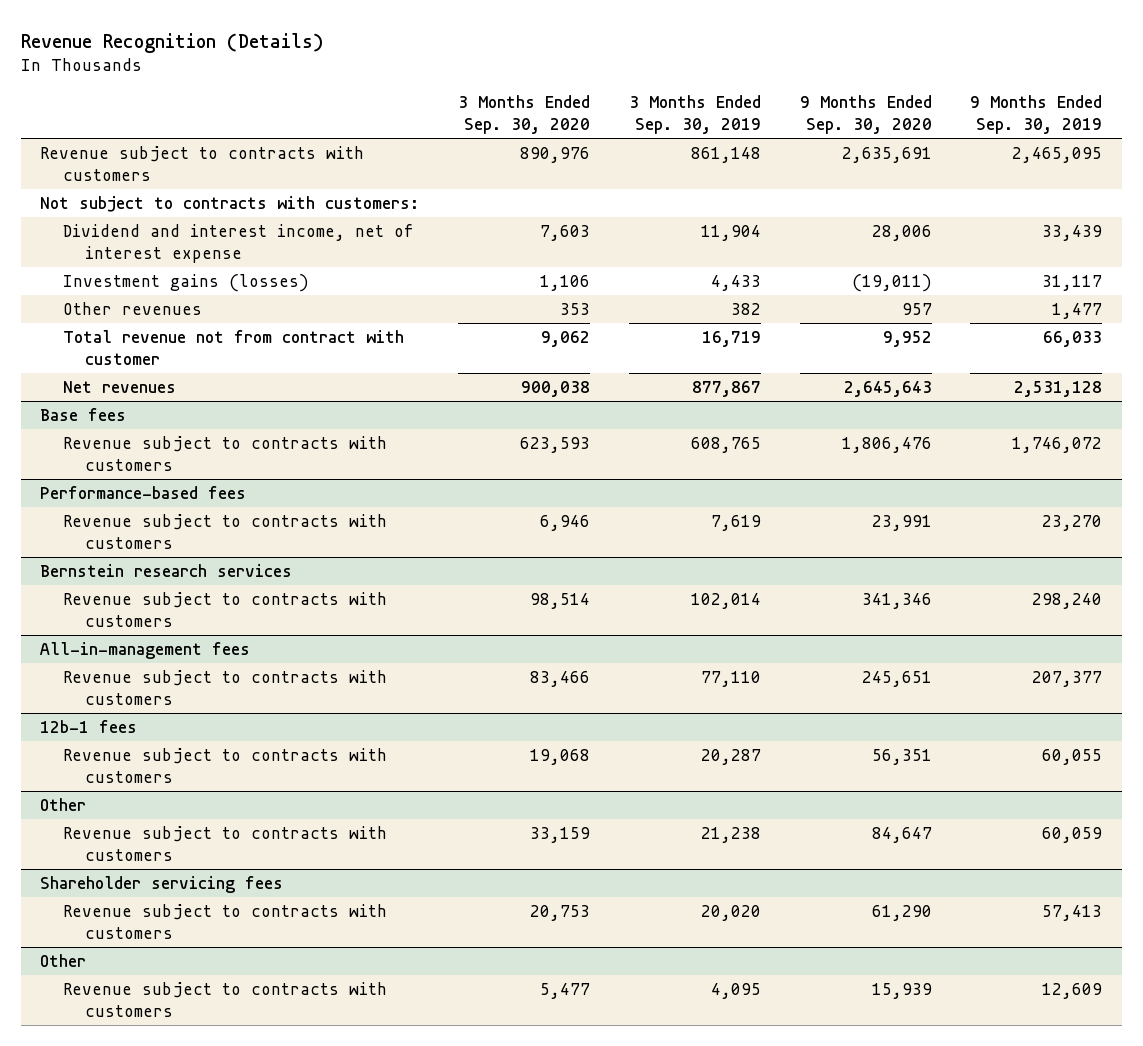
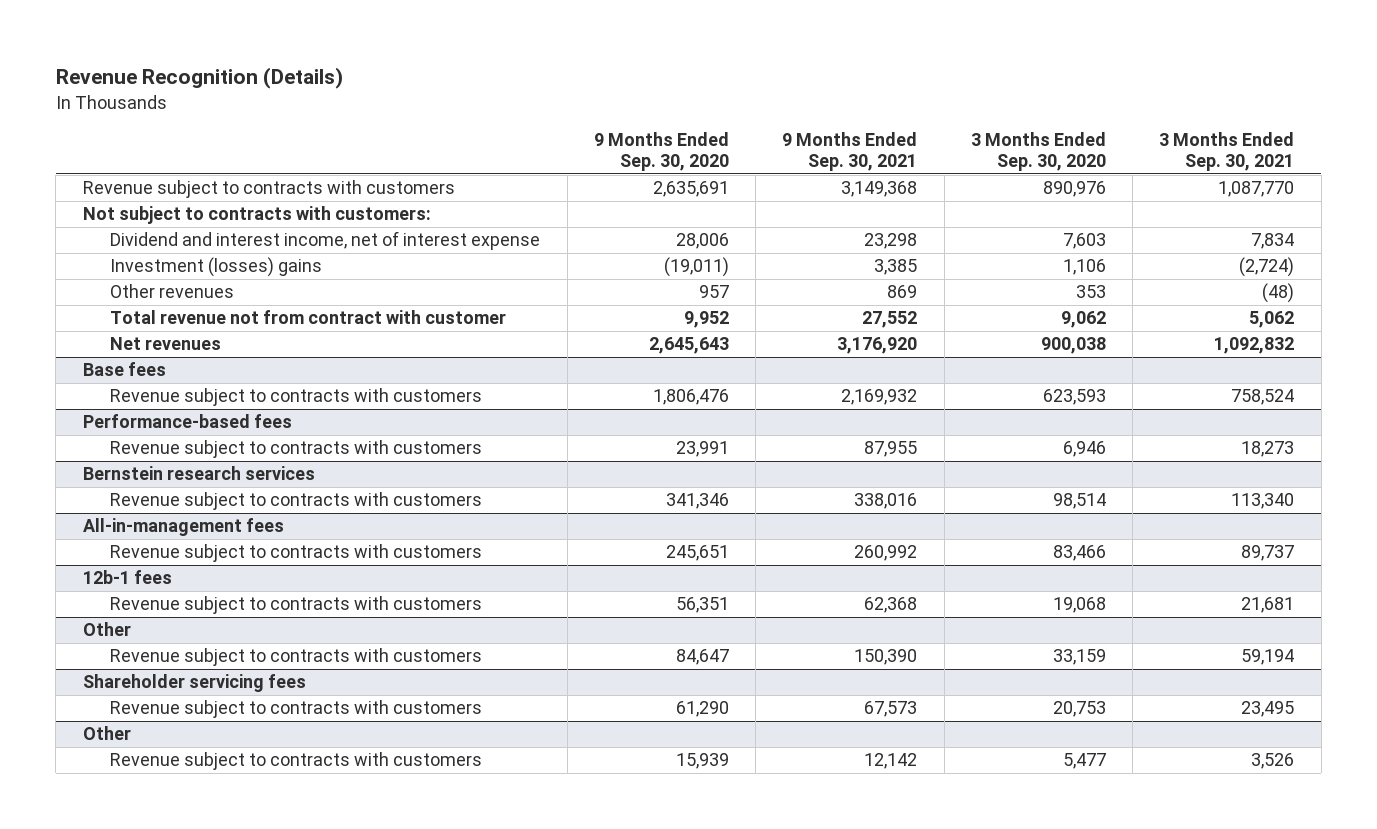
[628,95,761,135] 3 Months Ended Sep. 30, 2019 -> none
[970,95,1103,135] 9 Months Ended Sep. 30, 2019 -> none
none -> [782,132,918,172] 9 Months Ended Sep. 30, 2021
none -> [1159,132,1295,172] 3 Months Ended Sep. 30, 2021
[62,274,309,293] Investment gains (losses) -> [110,257,323,278] Investment (losses) gains

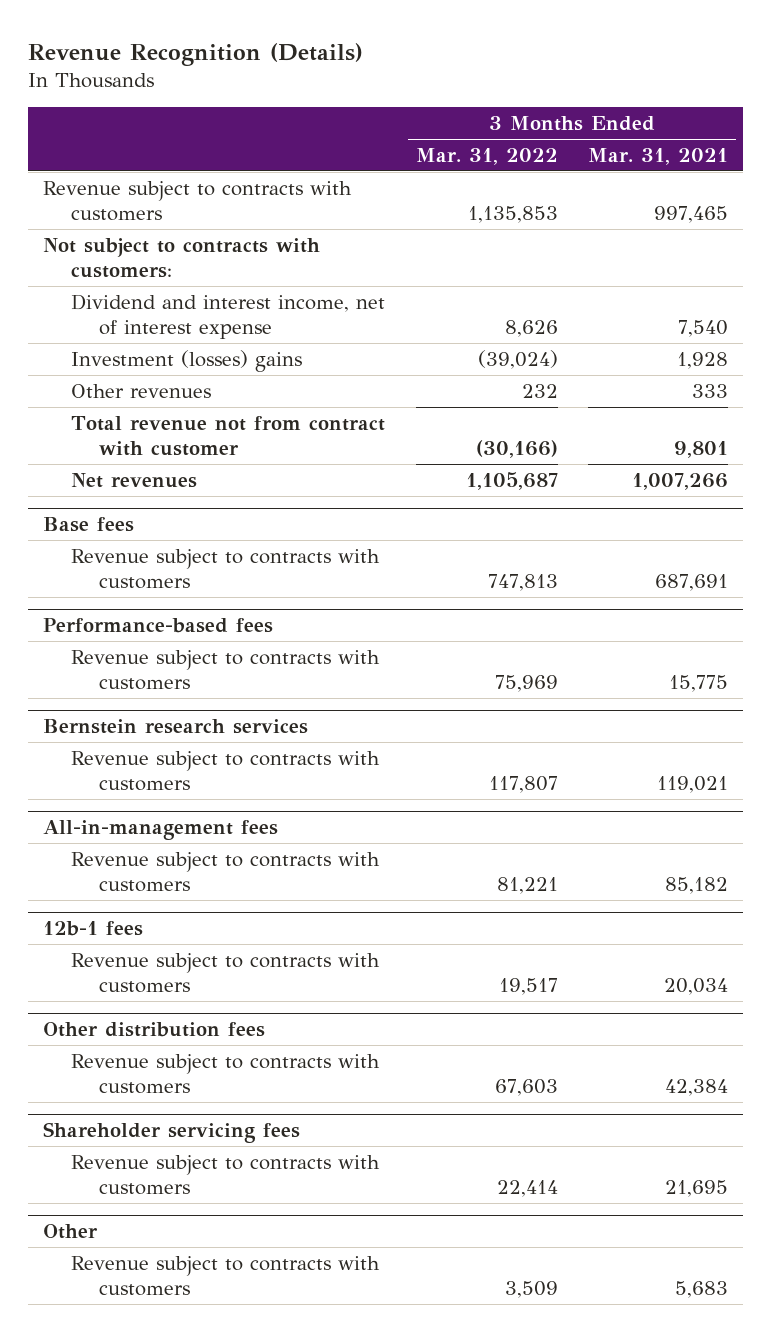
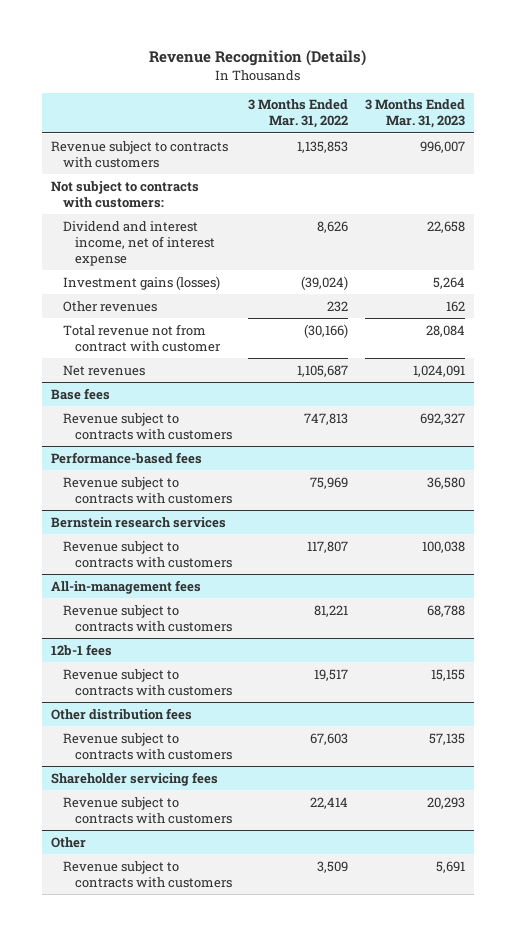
[588,147,729,165] Mar. 31, 2021 -> none
none -> [365,99,466,129] 3 Months Ended Mar. 31, 2023
[70,349,302,372] Investment (losses) gains -> [62,275,220,290] Investment gains (losses)

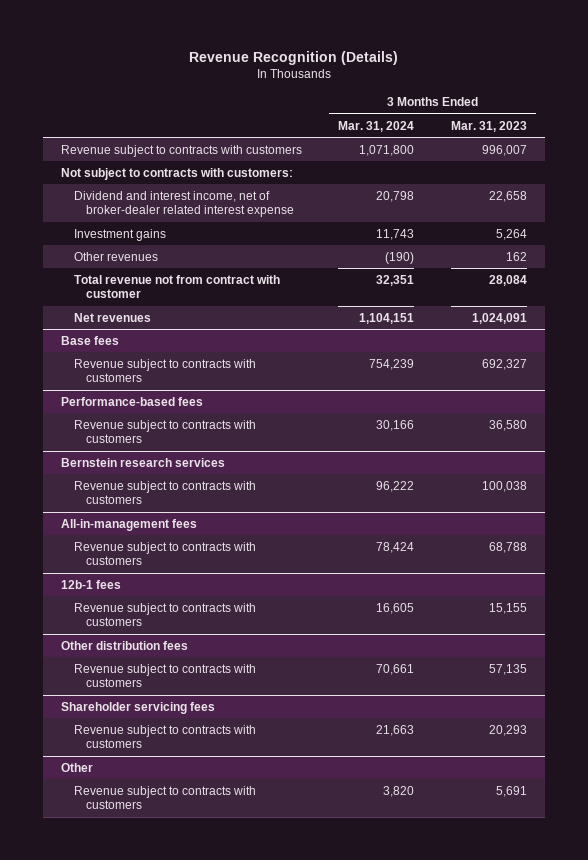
[248,99,349,129] 3 Months Ended Mar. 31, 2022 -> none
none -> [338,120,415,132] Mar. 31, 2024
[62,220,215,266] Dividend and interest income, net of interest expense -> [73,190,295,218] Dividend and interest income, net of broker-dealer related interest expense
[62,275,220,290] Investment gains (losses) -> [73,228,166,241] Investment gains

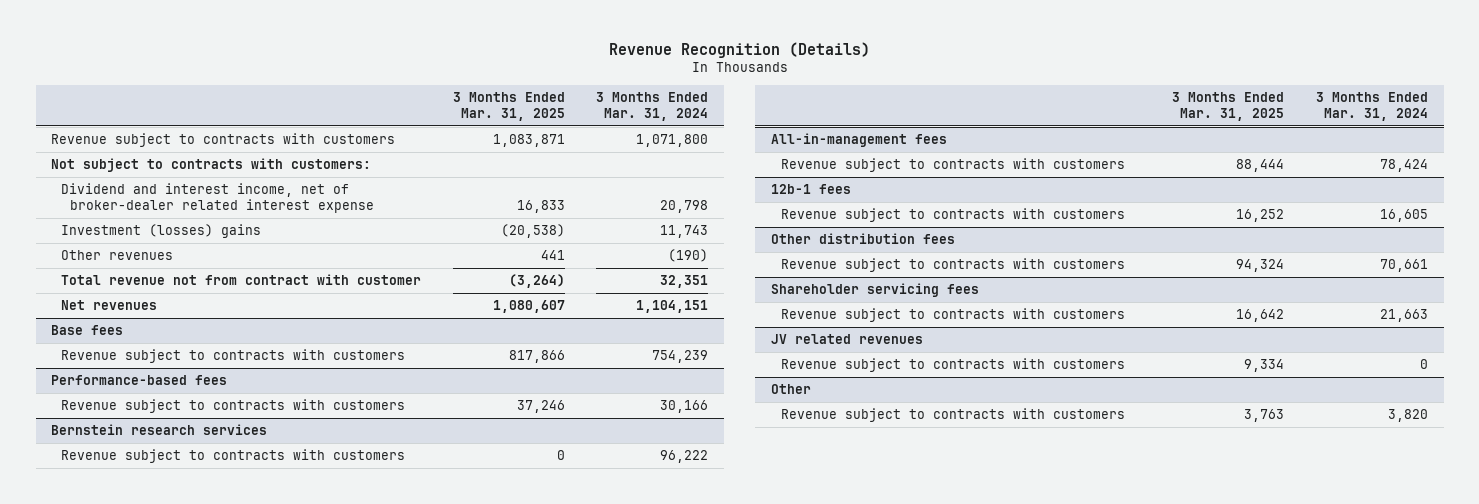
[450,120,527,132] Mar. 31, 2023 -> none
none -> [452,92,565,121] 3 Months Ended Mar. 31, 2025
[73,228,166,241] Investment gains -> [60,224,261,239] Investment (losses) gains
none -> [771,334,924,345] JV related revenues
none -> [780,358,1125,373] Revenue subject to contracts with customers

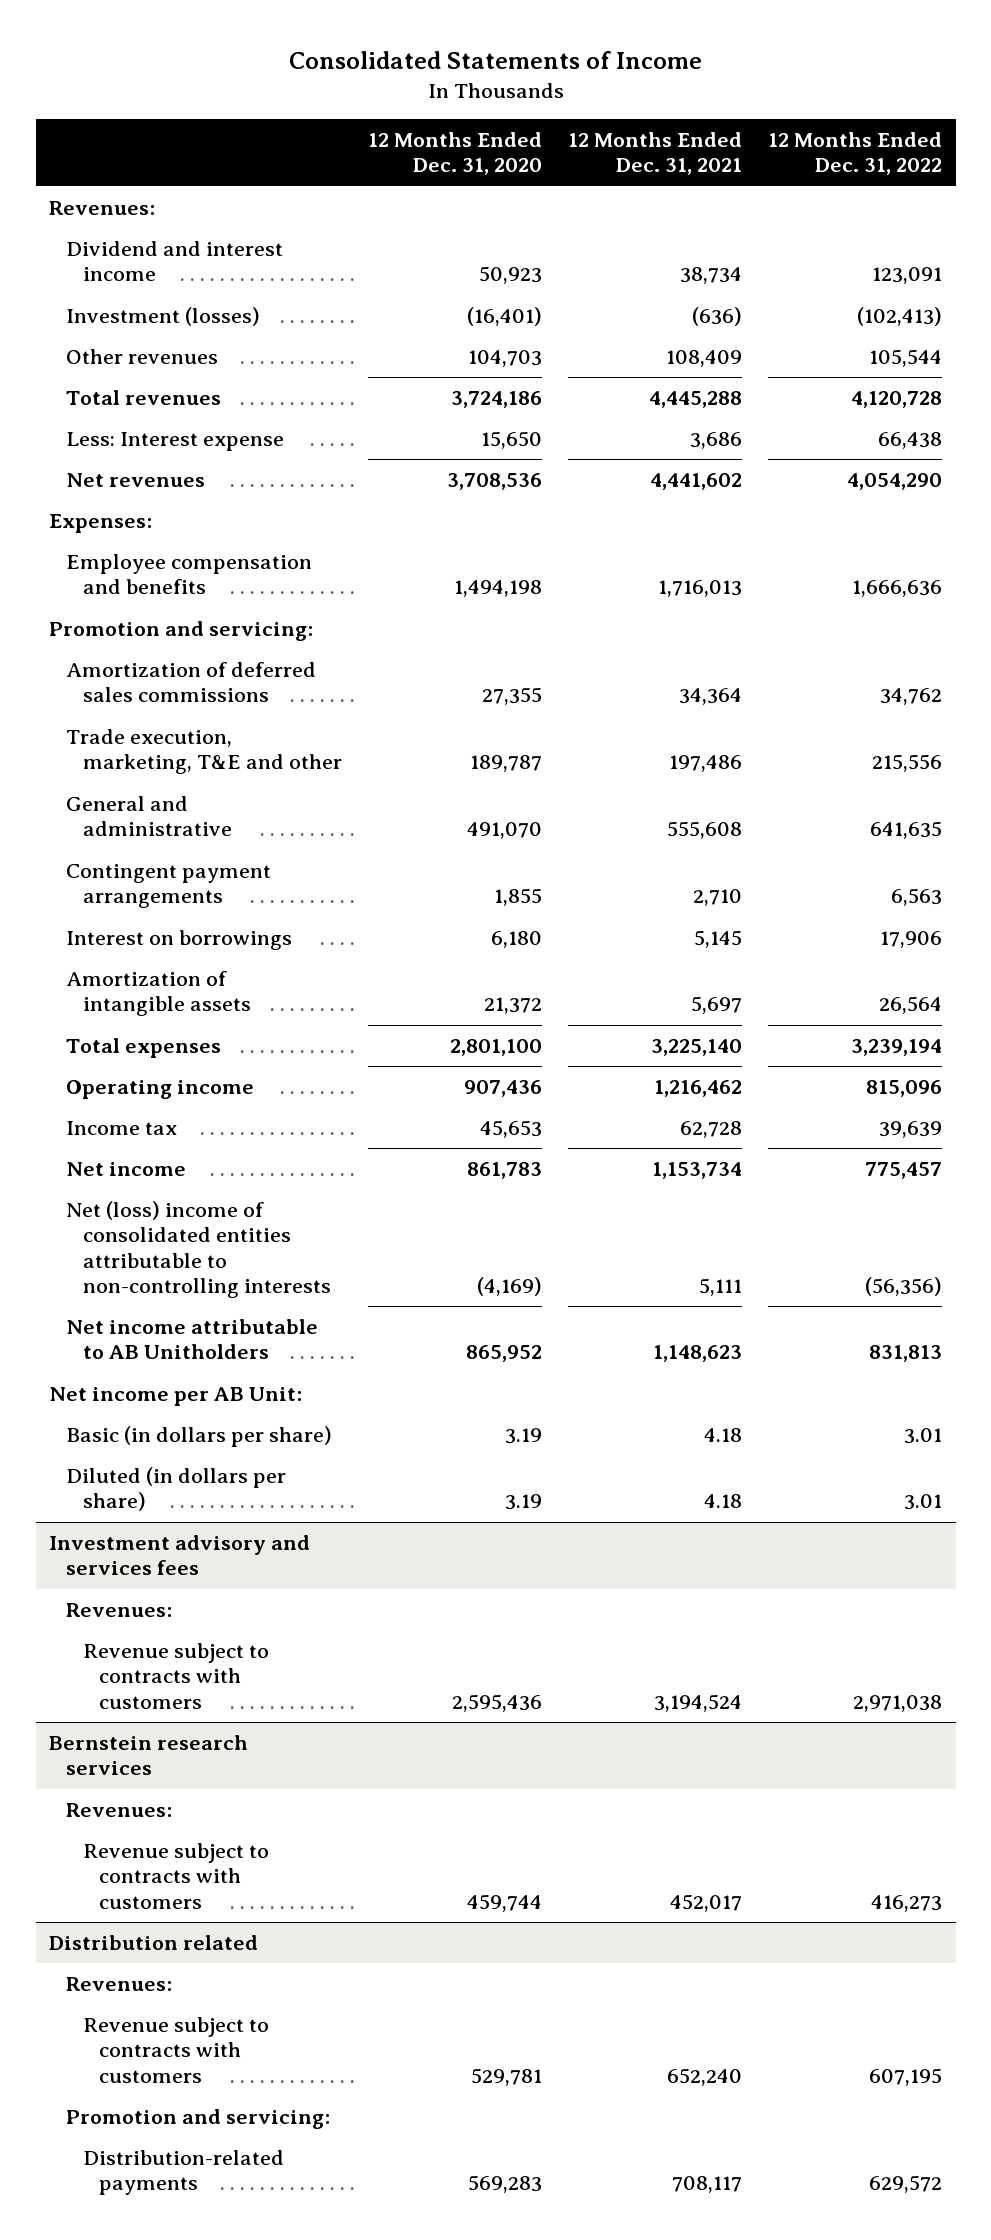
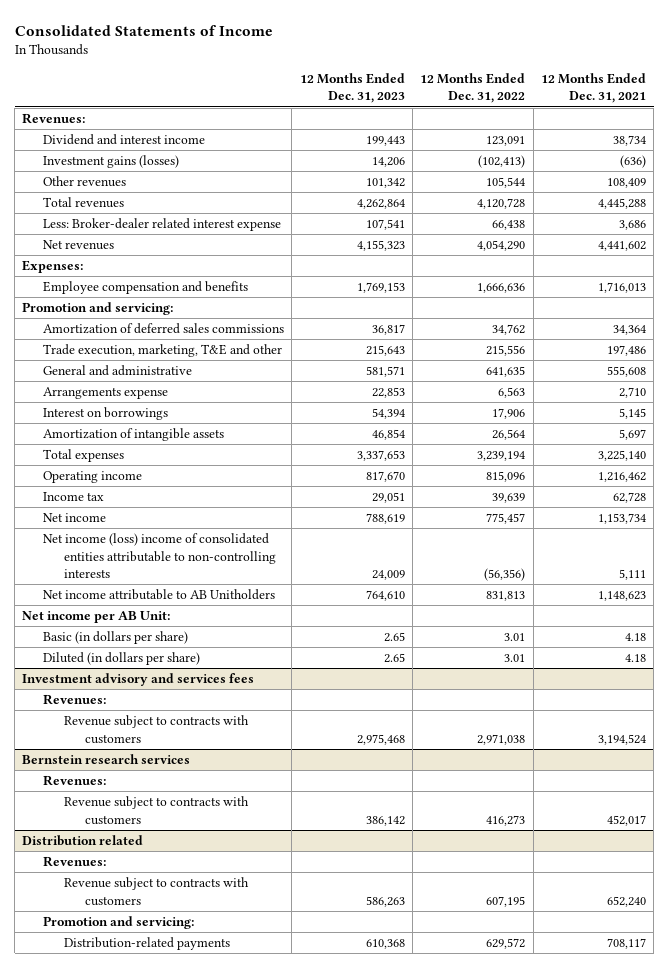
[367,132,542,176] 12 Months Ended Dec. 31, 2020 -> none
none -> [299,72,405,104] 12 Months Ended Dec. 31, 2023
[65,307,260,327] Investment (losses) -> [43,155,180,169] Investment gains (losses)
[65,432,284,452] Less: Interest expense -> [43,218,282,232] Less: Broker-dealer related interest expense
[65,864,271,909] Contingent payment arrangements -> [43,387,169,400] Arrangements expense
[65,1201,331,1299] Net (loss) income of consolidated entities attributable to non-controlling interests -> [43,533,276,579] Net income (loss) income of consolidated entities attributable to non-controlling interests

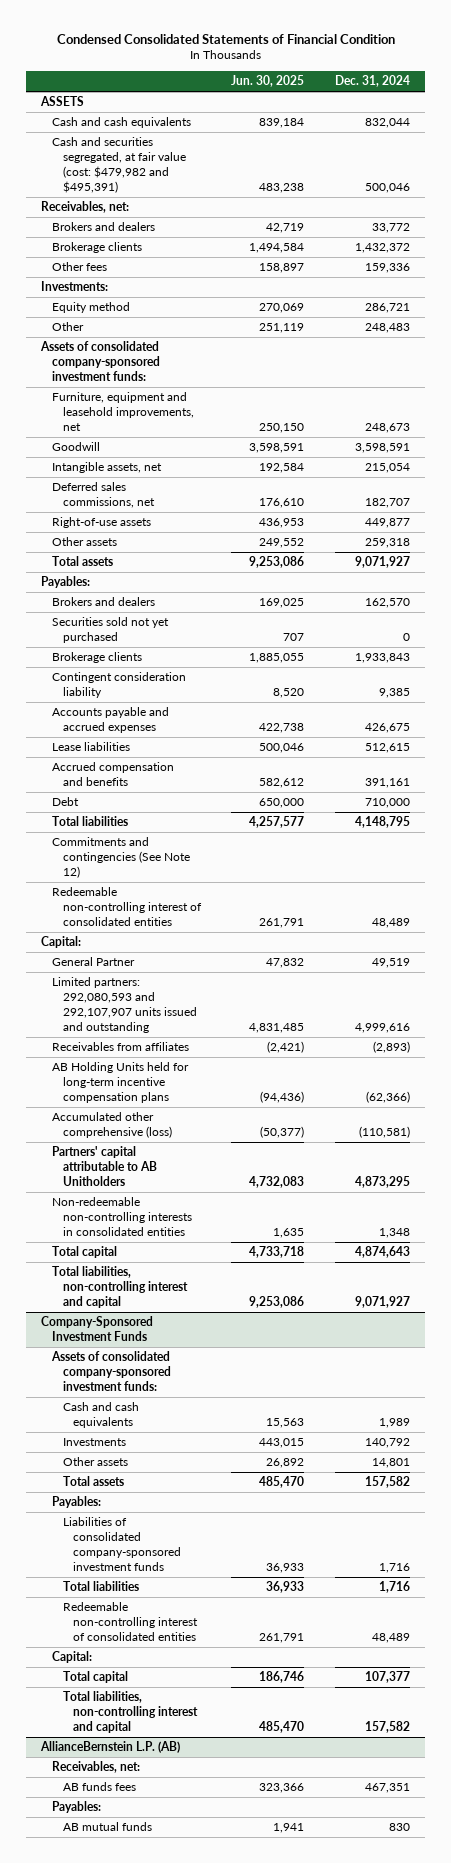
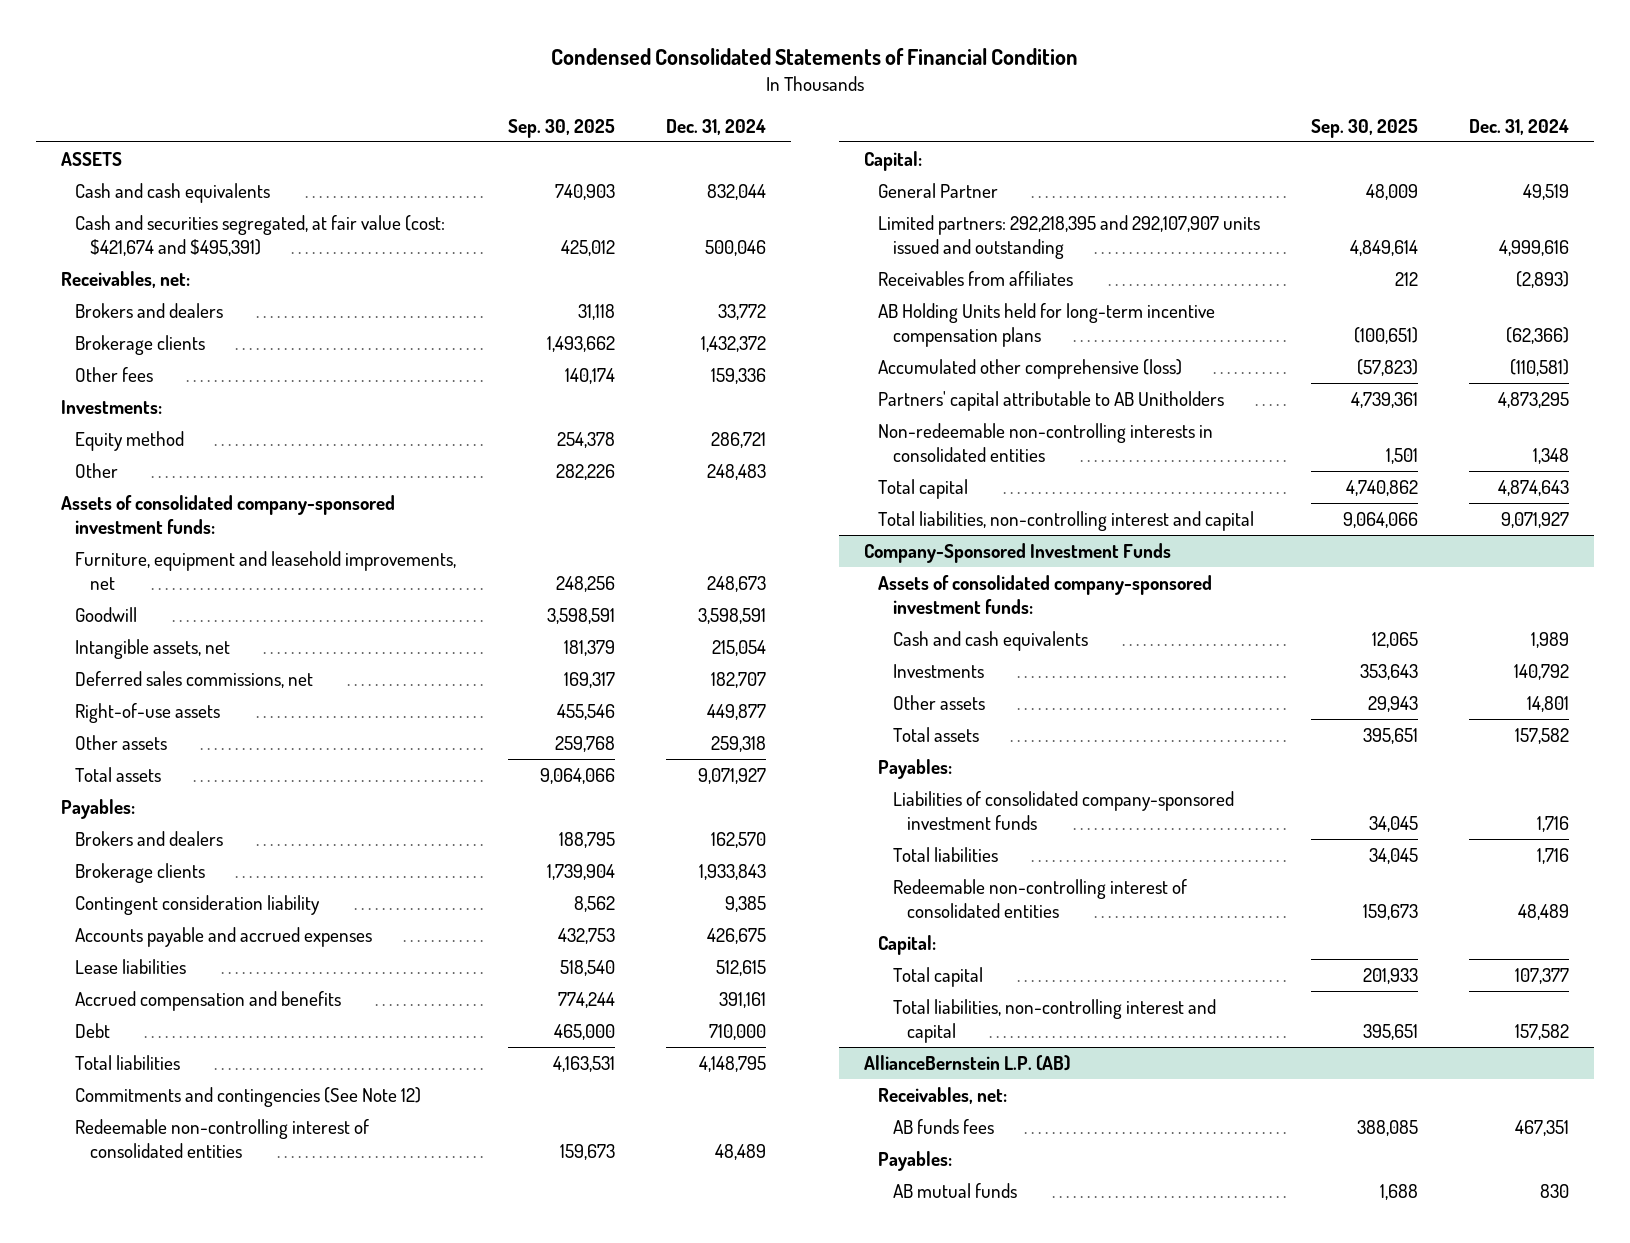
[231,75,305,88] Jun. 30, 2025 -> none
none -> [508,118,616,138] Sep. 30, 2025
[52,137,186,194] Cash and securities segregated, at fair value (cost: $479,982 and $495,391) -> [75,214,446,257] Cash and securities segregated, at fair value (cost: $421,674 and $495,391)
[52,617,170,644] Securities sold not yet purchased -> none
[52,977,197,1034] Limited partners: 292,080,593 and 292,107,907 units issued and outstanding -> [878,214,1261,260] Limited partners: 292,218,395 and 292,107,907 units issued and outstanding

